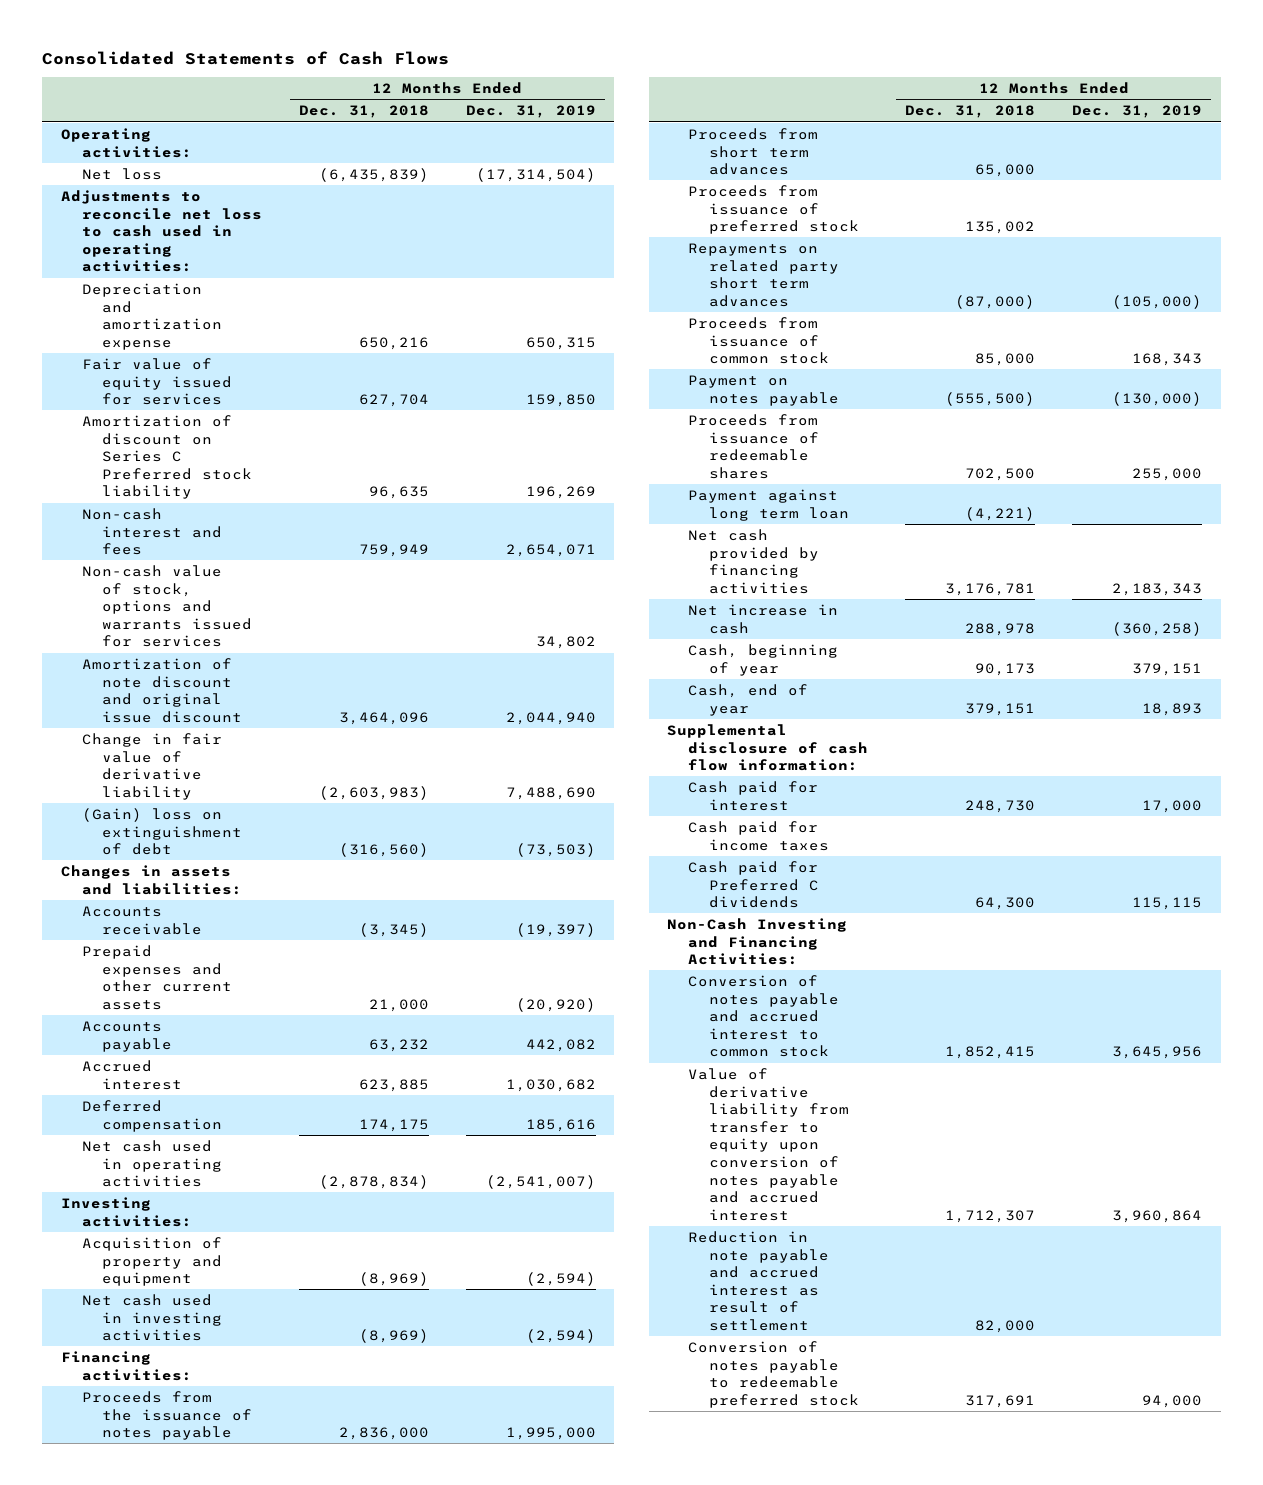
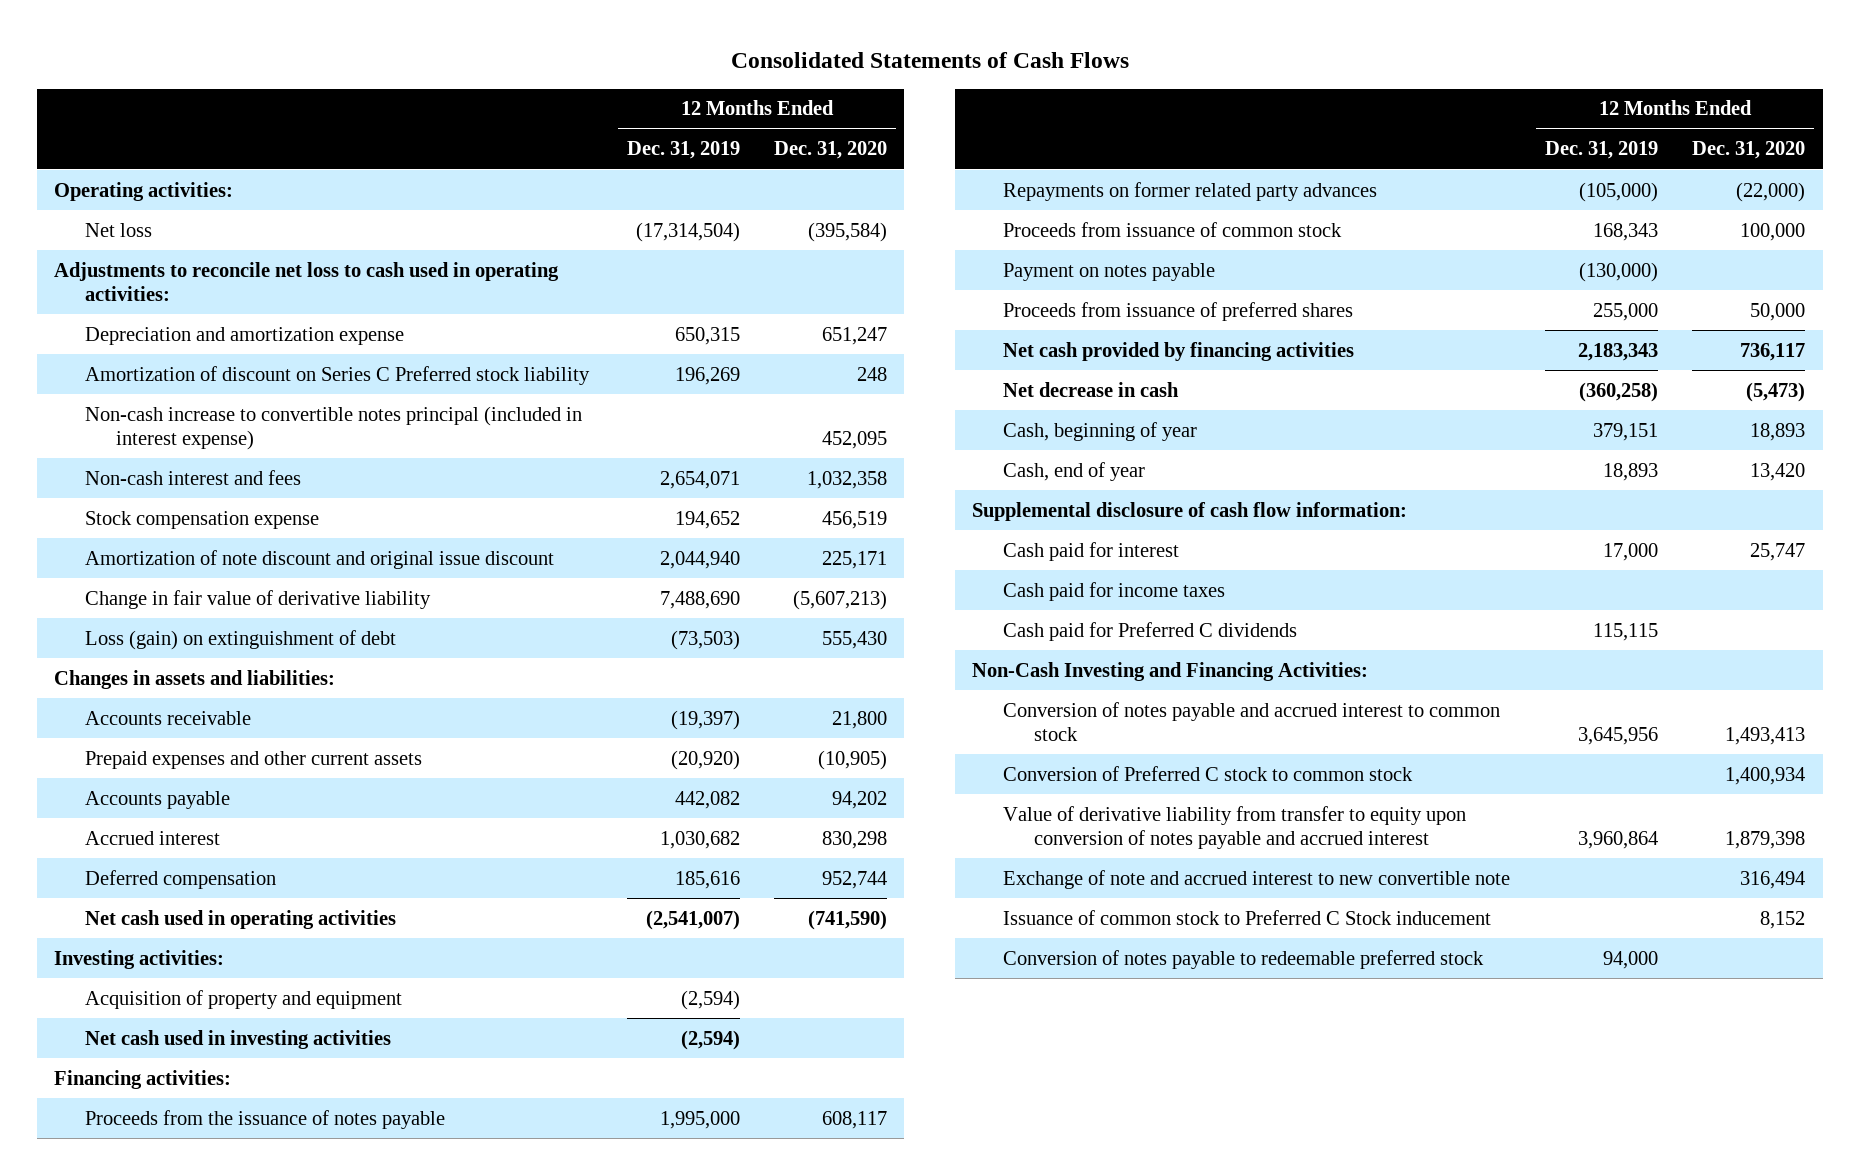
[298,105,429,119] Dec. 31, 2018 -> none
none -> [774,141,888,160] Dec. 31, 2020
[81,357,233,406] Fair value of equity issued for services -> none
none -> [85,405,583,450] Non-cash increase to convertible notes principal (included in interest expense)
[81,564,253,648] Non-cash value of stock, options and warrants issued for services -> none
none -> [85,510,320,529] Stock compensation expense
[81,807,243,856] (Gain) loss on extinguishment of debt -> [85,629,397,650] Loss (gain) on extinguishment of debt
[687,127,818,176] Proceeds from short term advances -> none
[687,184,859,235] Proceeds from issuance of preferred stock -> none
[687,242,839,307] Repayments on related party short term advances -> [1003,181,1378,201] Repayments on former related party advances
[687,488,849,521] Payment against long term loan -> none
[687,413,819,479] Proceeds from issuance of redeemable shares -> [1003,301,1354,321] Proceeds from issuance of preferred shares
[687,603,838,634] Net increase in cash -> [1003,381,1180,397] Net decrease in cash
none -> [1003,765,1414,781] Conversion of Preferred C stock to common stock
[687,1230,829,1331] Reduction in note payable and accrued interest as result of settlement -> none
none -> [1003,869,1511,889] Exchange of note and accrued interest to new convertible note
none -> [1003,909,1492,925] Issuance of common stock to Preferred C Stock inducement

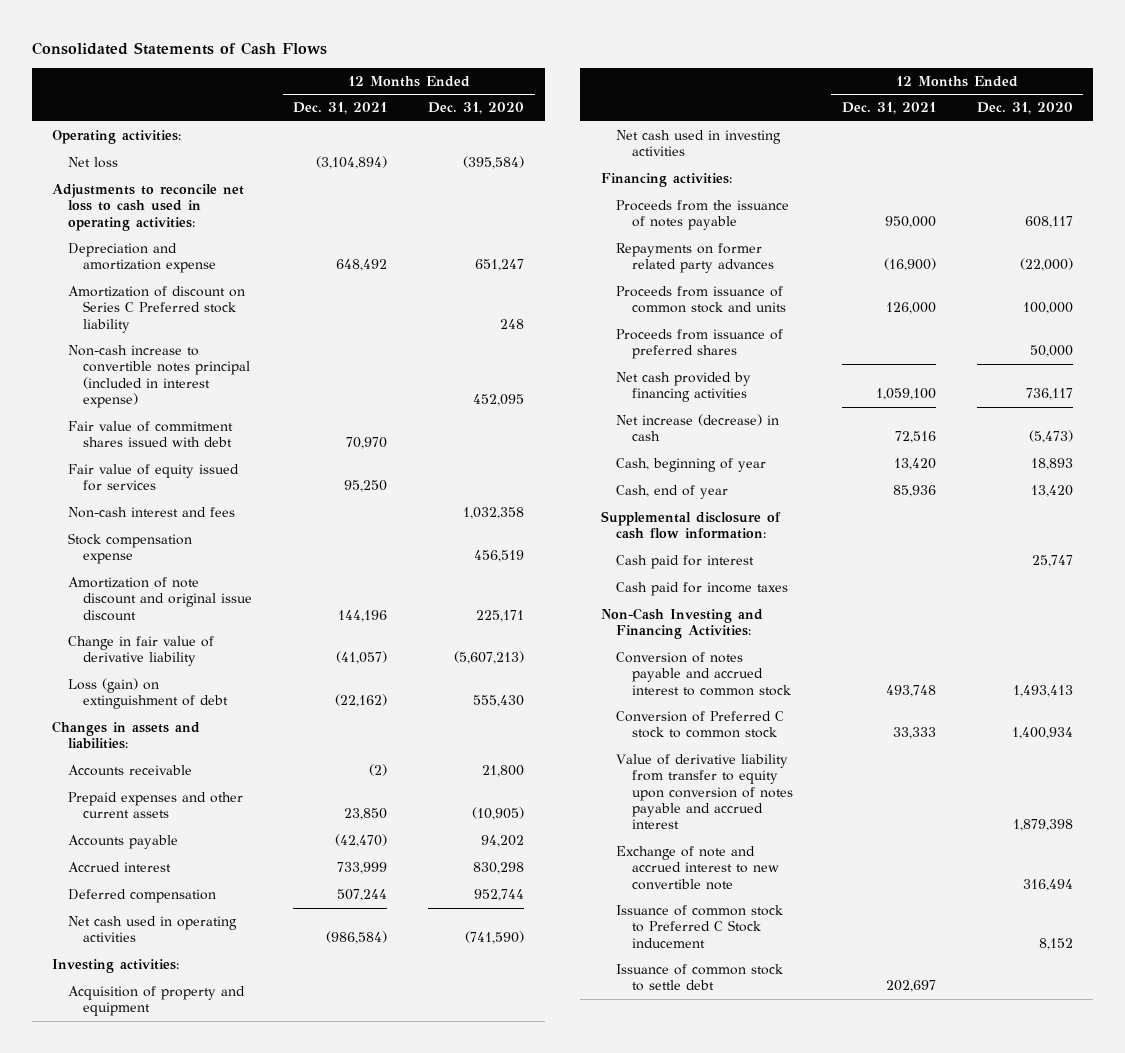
[626,141,740,160] Dec. 31, 2019 -> none
none -> [293,102,388,115] Dec. 31, 2021
none -> [67,421,233,448] Fair value of commitment shares issued with debt
none -> [67,464,239,492] Fair value of equity issued for services
[1003,262,1216,281] Payment on notes payable -> none
[1003,221,1343,237] Proceeds from issuance of common stock -> [616,286,786,314] Proceeds from issuance of common stock and units
[1003,381,1180,397] Net decrease in cash -> [616,414,780,442] Net increase (decrease) in cash
[1003,621,1298,641] Cash paid for Preferred C dividends -> none
[1003,949,1485,969] Conversion of notes payable to redeemable preferred stock -> none
none -> [616,964,784,992] Issuance of common stock to settle debt

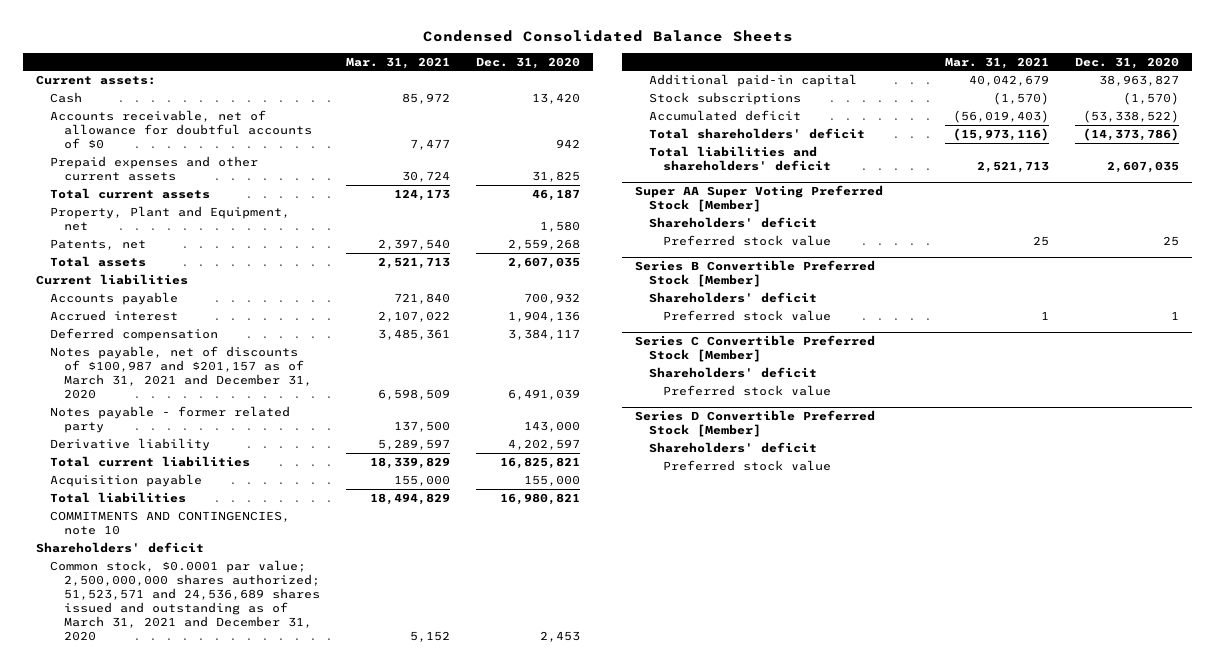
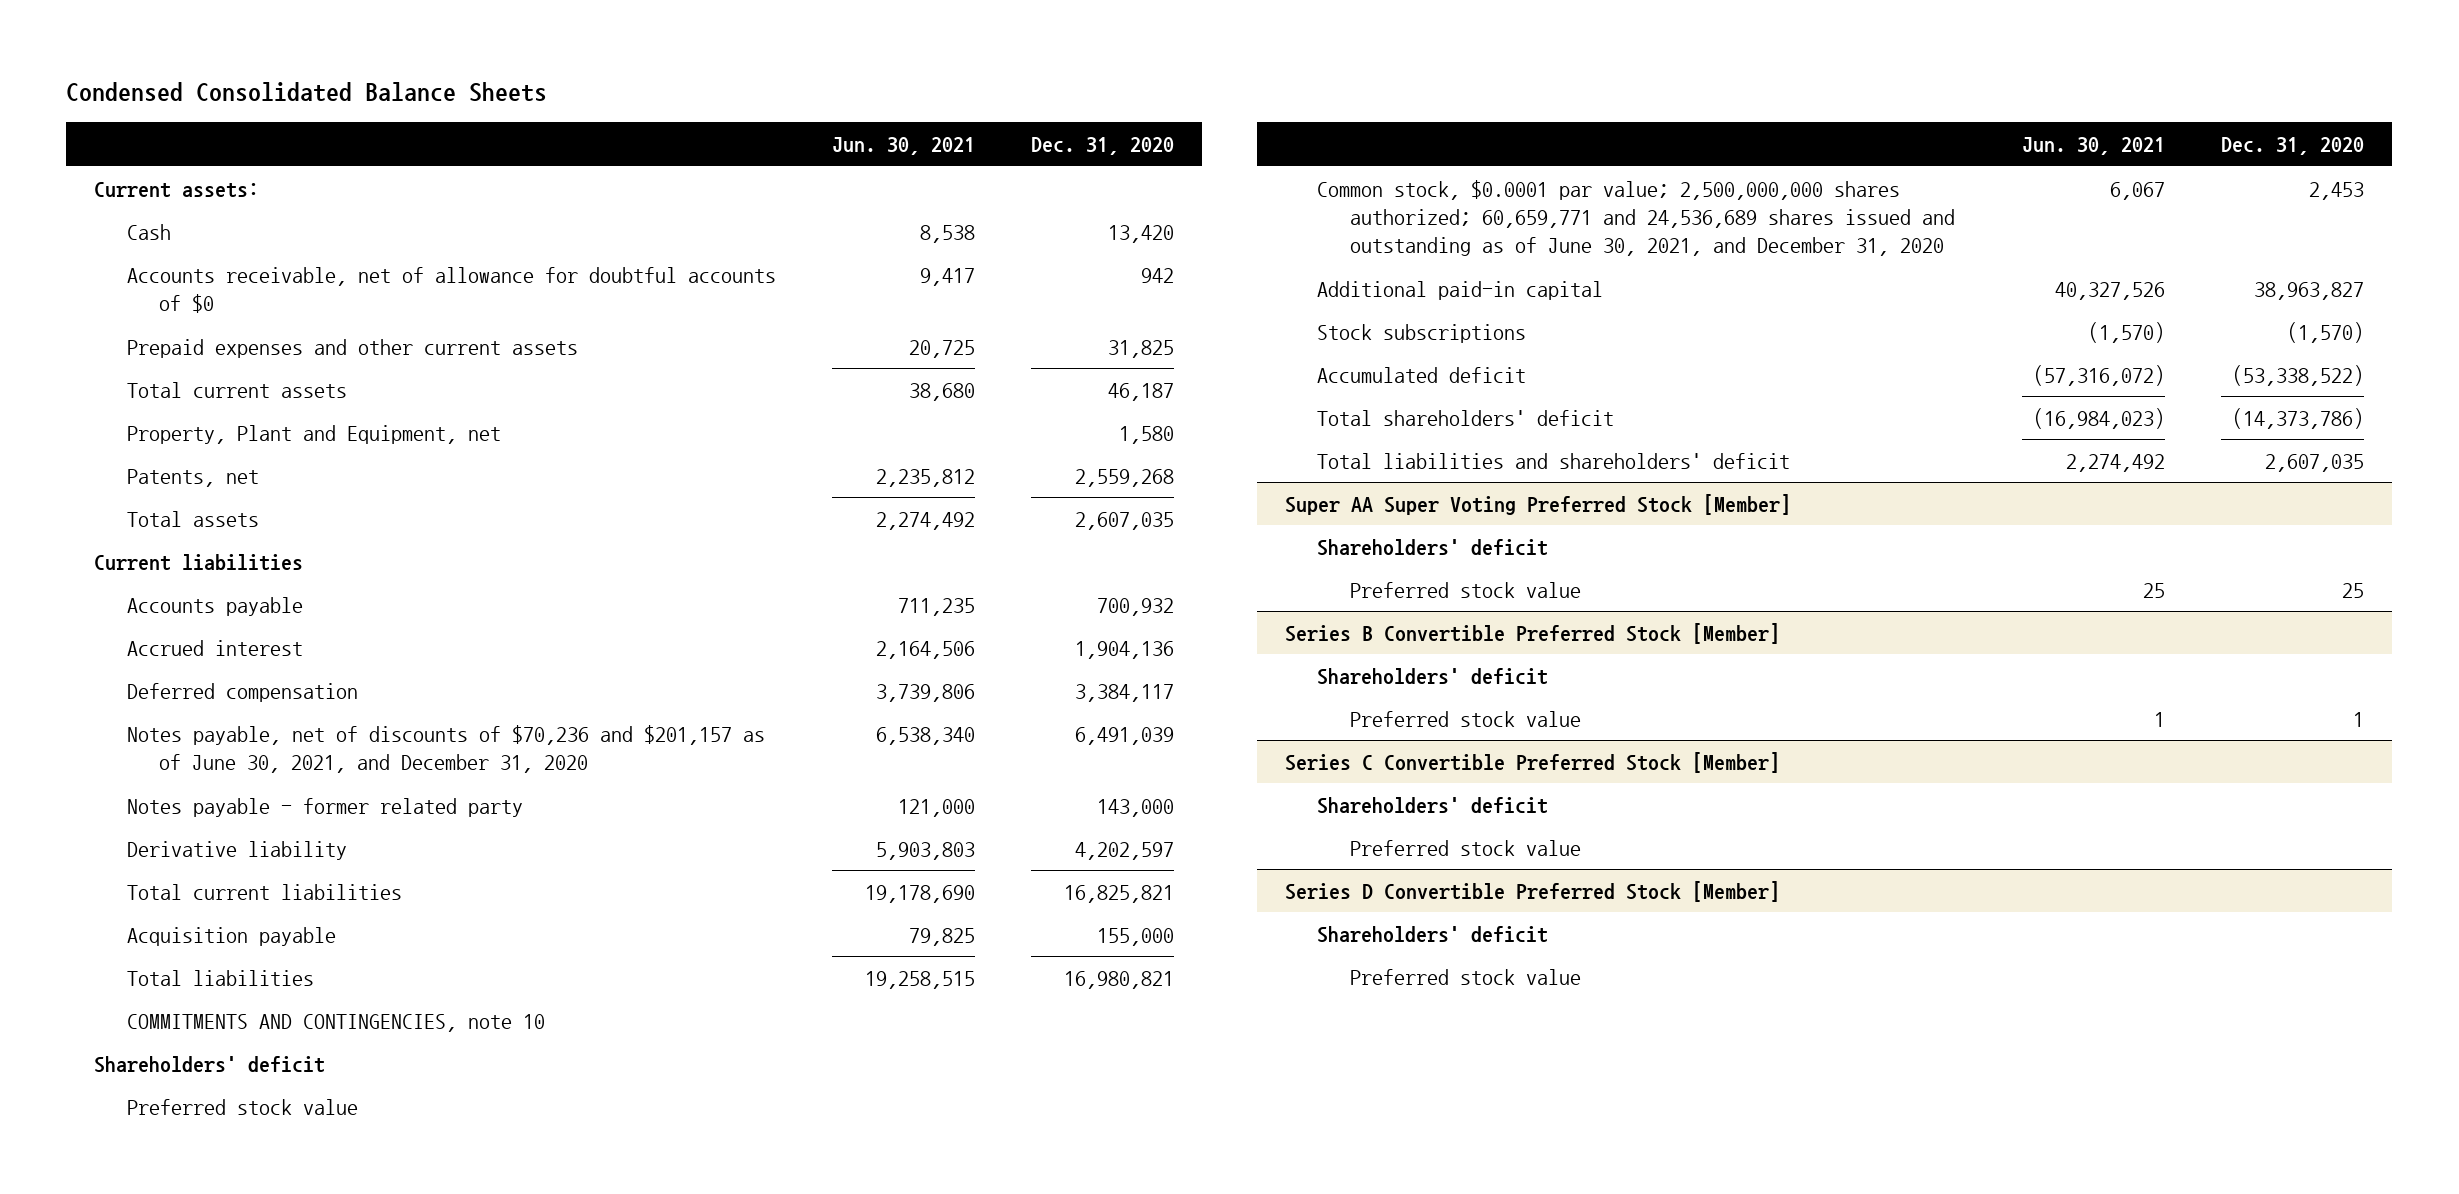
[346,56,451,69] Mar. 31, 2021 -> none
none -> [831,137,975,156] Jun. 30, 2021
[50,345,313,399] Notes payable, net of discounts of $100,987 and $201,157 as of March 31, 2021 and December 31, 2020 -> [126,724,765,774] Notes payable, net of discounts of $70,236 and $201,157 as of June 30, 2021, and December 31, 2020
none -> [126,1098,358,1115] Preferred stock value
[50,559,321,641] Common stock, $0.0001 par value; 2,500,000,000 shares authorized; 51,523,571 and 24,536,689 shares issued and outstanding as of March 31, 2021 and December 31, 2020 -> [1317,179,1955,257] Common stock, $0.0001 par value; 2,500,000,000 shares authorized; 60,659,771 and 24,536,689 shares issued and outstanding as of June 30, 2021, and December 31, 2020

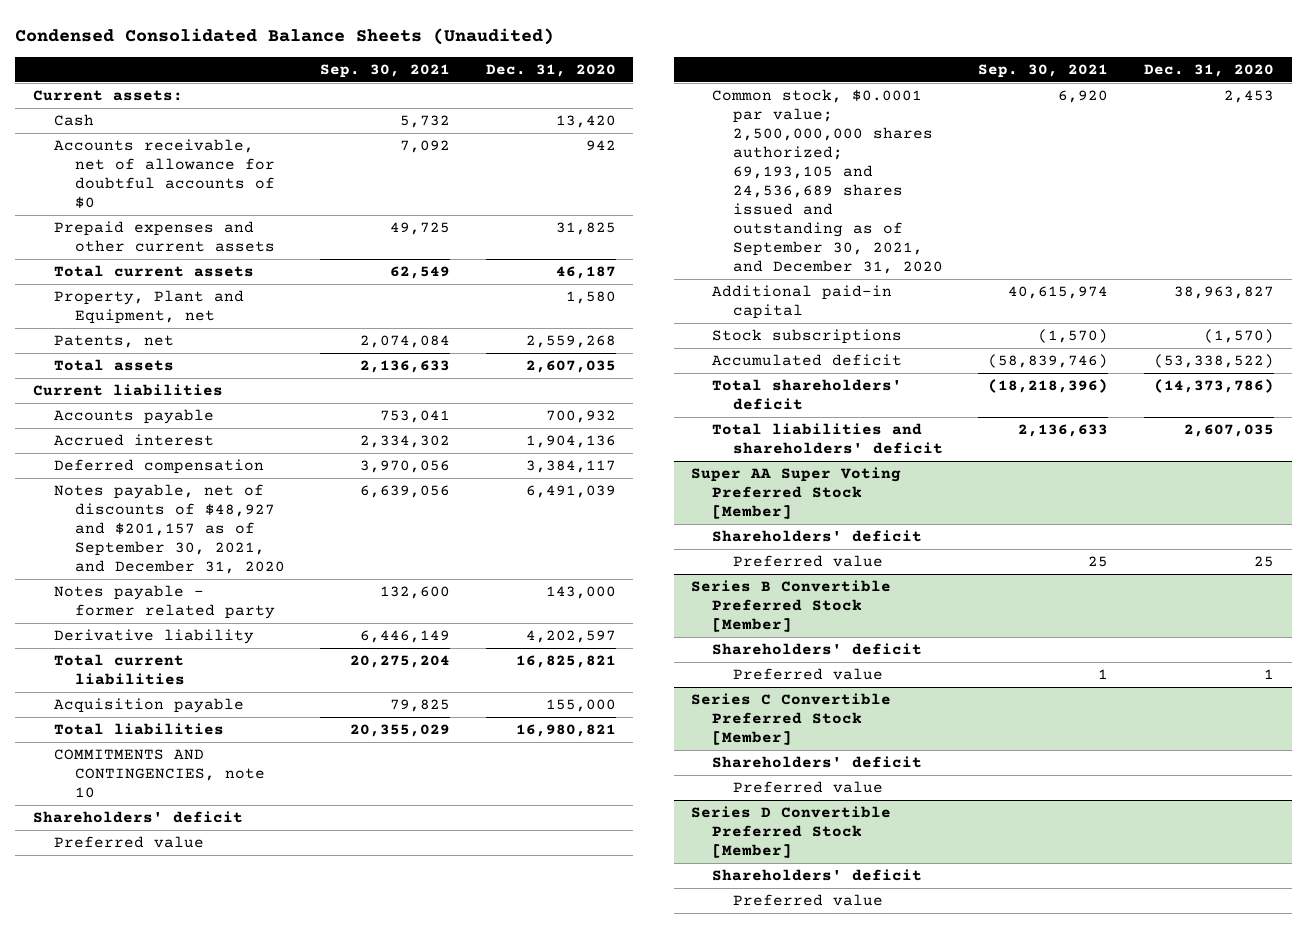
[66,82,548,103] Condensed Consolidated Balance Sheets -> [15,27,555,45] Condensed Consolidated Balance Sheets (Unaudited)
[831,137,975,156] Jun. 30, 2021 -> none
none -> [320,63,451,78] Sep. 30, 2021
[126,724,765,774] Notes payable, net of discounts of $70,236 and $201,157 as of June 30, 2021, and December 31, 2020 -> [53,484,285,575] Notes payable, net of discounts of $48,927 and $201,157 as of September 30, 2021, and December 31, 2020
[126,1098,358,1115] Preferred stock value -> [53,836,204,849] Preferred value
[1317,179,1955,257] Common stock, $0.0001 par value; 2,500,000,000 shares authorized; 60,659,771 and 24,536,689 shares issued and outstanding as of June 30, 2021, and December 31, 2020 -> [712,89,943,275] Common stock, $0.0001 par value; 2,500,000,000 shares authorized; 69,193,105 and 24,536,689 shares issued and outstanding as of September 30, 2021, and December 31, 2020
[1349,581,1581,598] Preferred stock value -> [732,555,883,568] Preferred value
[1349,710,1581,727] Preferred stock value -> [732,668,883,681] Preferred value
[1349,839,1581,856] Preferred stock value -> [732,781,883,794] Preferred value
[1349,968,1581,985] Preferred stock value -> [732,894,883,907] Preferred value

